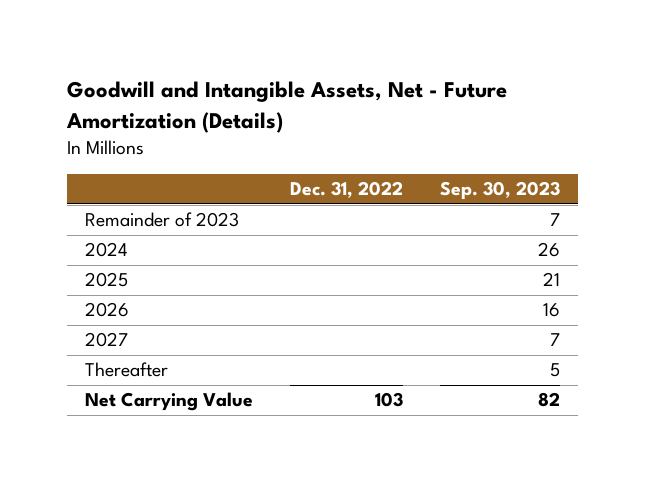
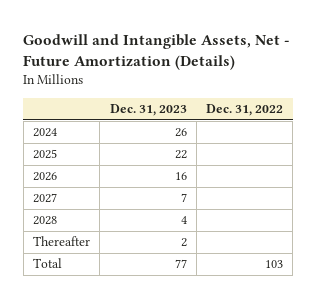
[439,181,560,201] Sep. 30, 2023 -> none
none -> [109,104,187,117] Dec. 31, 2023
[85,212,240,228] Remainder of 2023 -> none
none -> [33,216,58,226] 2028
[85,392,254,412] Net Carrying Value -> [33,258,63,269] Total

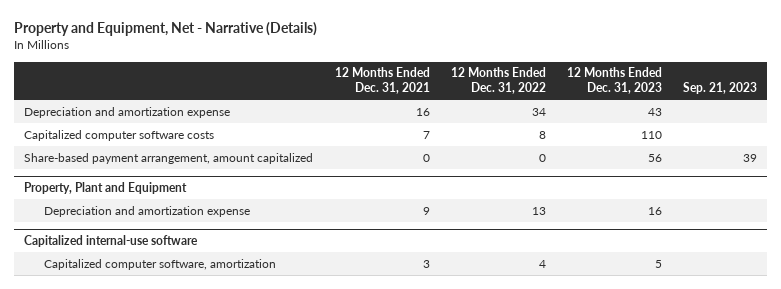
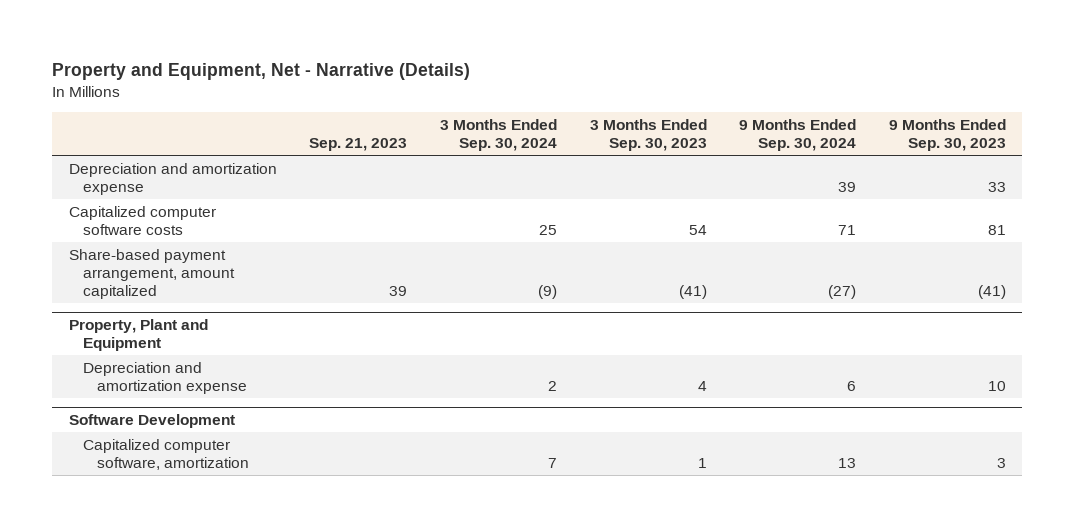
[334,67,430,95] 12 Months Ended Dec. 31, 2021 -> none
[450,67,546,95] 12 Months Ended Dec. 31, 2022 -> none
[566,67,662,95] 12 Months Ended Dec. 31, 2023 -> none
none -> [440,119,558,152] 3 Months Ended Sep. 30, 2024
none -> [589,119,707,152] 3 Months Ended Sep. 30, 2023
none -> [739,119,857,152] 9 Months Ended Sep. 30, 2024
none -> [888,119,1006,152] 9 Months Ended Sep. 30, 2023
[24,235,199,248] Capitalized internal-use software -> [68,413,235,428] Software Development

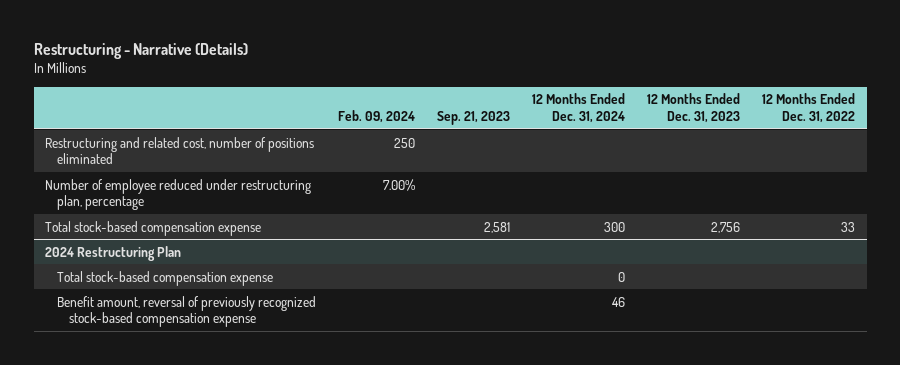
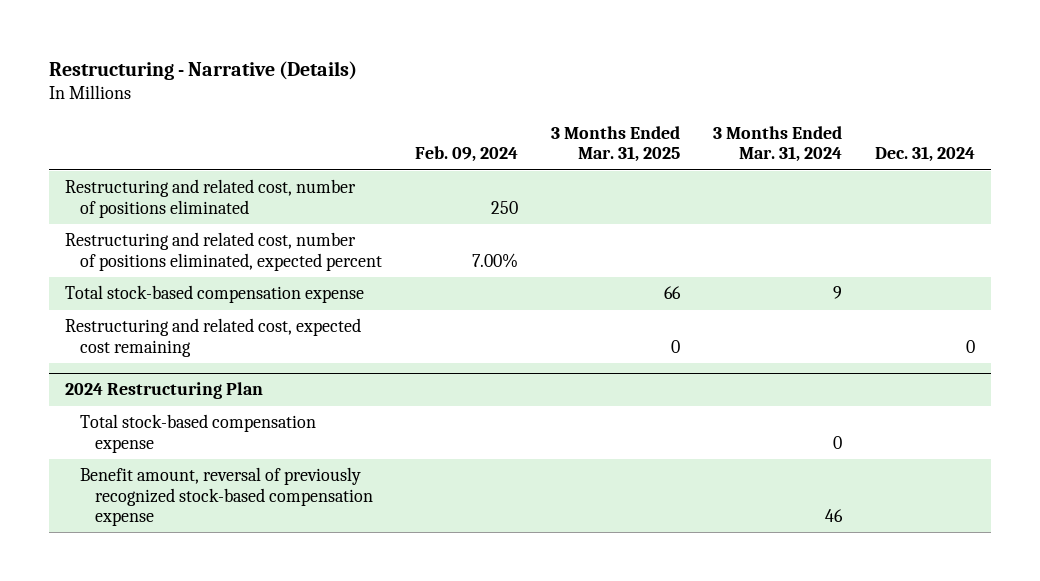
[437,111,511,126] Sep. 21, 2023 -> none
[532,93,626,124] 12 Months Ended Dec. 31, 2024 -> none
[647,93,741,124] 12 Months Ended Dec. 31, 2023 -> none
[762,93,856,124] 12 Months Ended Dec. 31, 2022 -> none
none -> [550,125,680,163] 3 Months Ended Mar. 31, 2025
none -> [712,125,842,163] 3 Months Ended Mar. 31, 2024
none -> [874,146,975,163] Dec. 31, 2024
[44,178,311,211] Number of employee reduced under restructuring plan, percentage -> [65,232,383,271] Restructuring and related cost, number of positions eliminated, expected percent
none -> [65,318,362,357] Restructuring and related cost, expected cost remaining

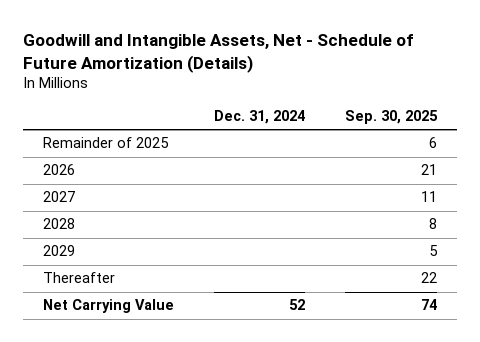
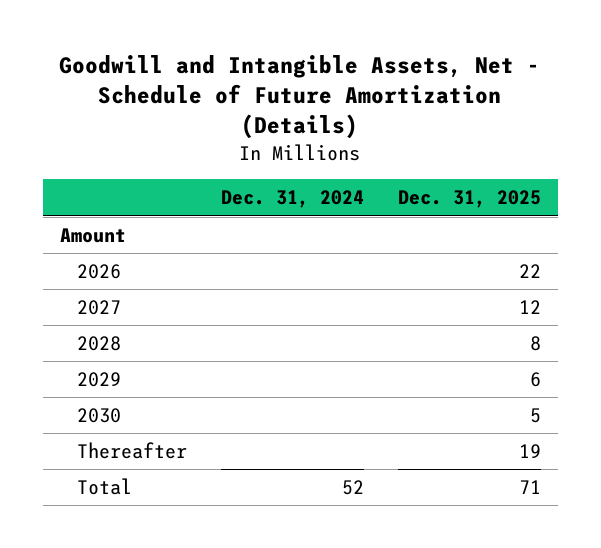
[344,110,438,125] Sep. 30, 2025 -> none
none -> [397,190,541,209] Dec. 31, 2025
[43,137,170,149] Remainder of 2025 -> none
none -> [59,227,126,243] Amount
none -> [76,407,121,423] 2030
[43,299,175,314] Net Carrying Value -> [76,477,132,495] Total

